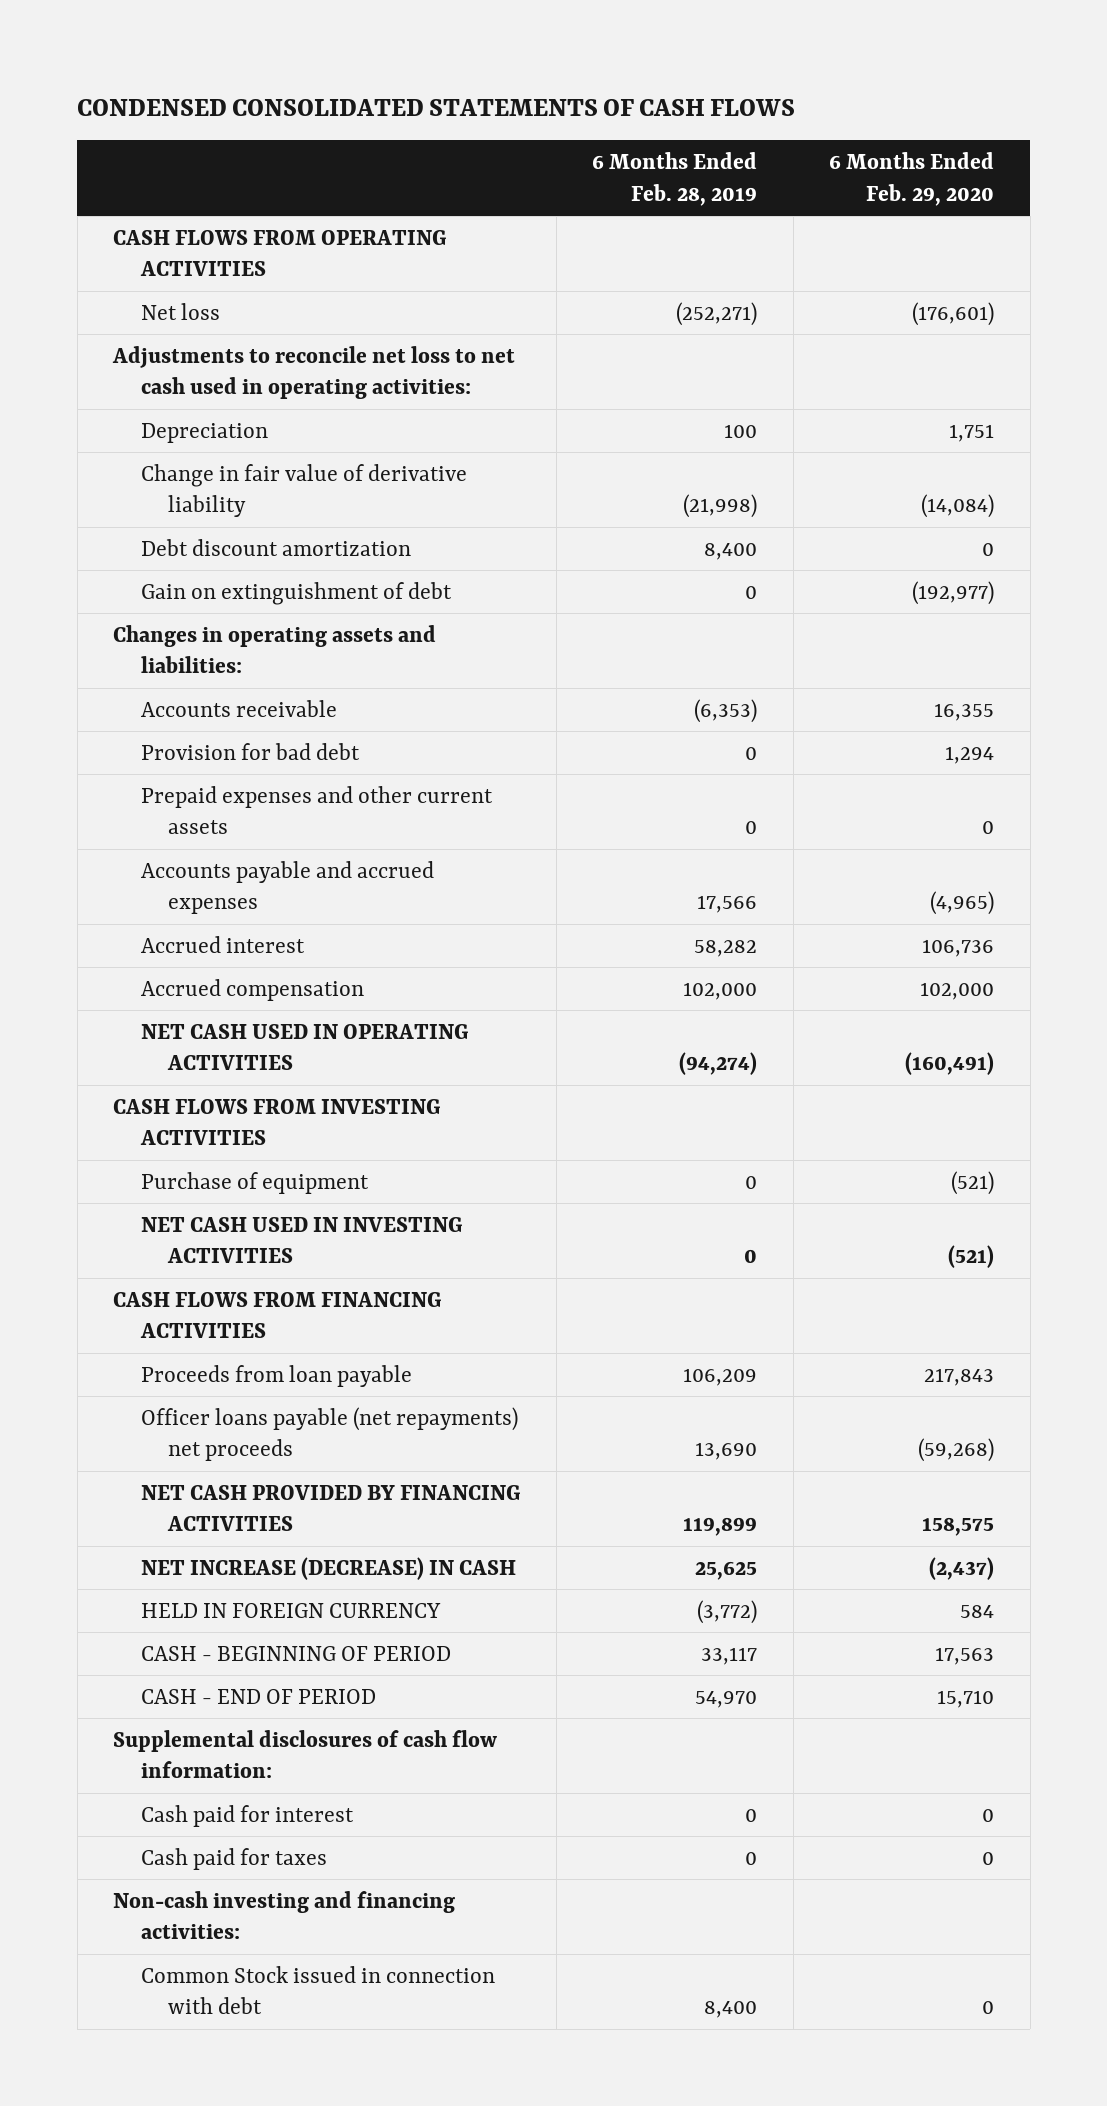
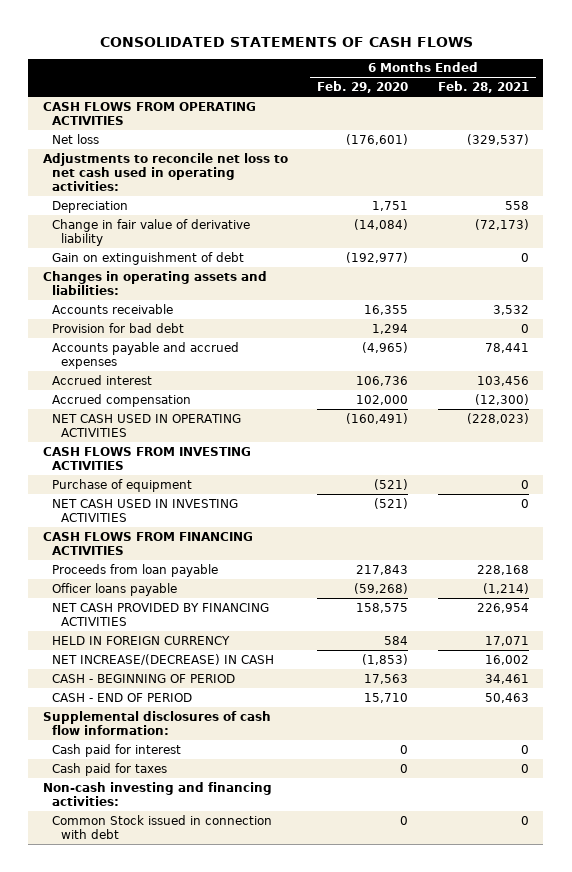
[77,98,796,116] CONDENSED CONSOLIDATED STATEMENTS OF CASH FLOWS -> [99,36,473,47] CONSOLIDATED STATEMENTS OF CASH FLOWS
[592,152,758,206] 6 Months Ended Feb. 28, 2019 -> none
none -> [437,81,529,94] Feb. 28, 2021
[140,538,411,556] Debt discount amortization -> none
[140,785,493,835] Prepaid expenses and other current assets -> none
[140,1406,518,1462] Officer loans payable (net repayments) net proceeds -> [51,582,177,596] Officer loans payable
[140,1556,516,1580] NET INCREASE (DECREASE) IN CASH -> none
none -> [51,653,274,665] NET INCREASE/(DECREASE) IN CASH

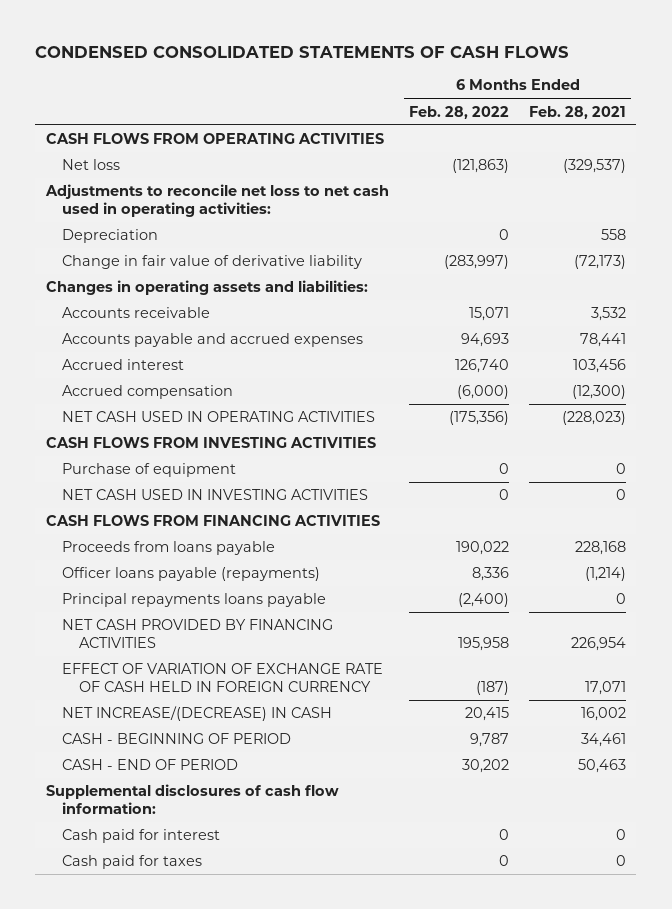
[99,36,473,47] CONSOLIDATED STATEMENTS OF CASH FLOWS -> [35,45,570,58] CONDENSED CONSOLIDATED STATEMENTS OF CASH FLOWS
[317,81,409,94] Feb. 29, 2020 -> none
none -> [408,105,509,119] Feb. 28, 2022
[51,251,244,265] Gain on extinguishment of debt -> none
[51,322,184,333] Provision for bad debt -> none
[51,563,218,577] Proceeds from loan payable -> [62,541,276,556] Proceeds from loans payable
[51,582,177,596] Officer loans payable -> [62,567,321,582] Officer loans payable (repayments)
none -> [62,593,327,608] Principal repayments loans payable
[51,635,230,645] HELD IN FOREIGN CURRENCY -> [62,663,384,692] EFFECT OF VARIATION OF EXCHANGE RATE OF CASH HELD IN FOREIGN CURRENCY
[43,781,273,806] Non-cash investing and financing activities: -> none
[51,814,272,839] Common Stock issued in connection with debt -> none

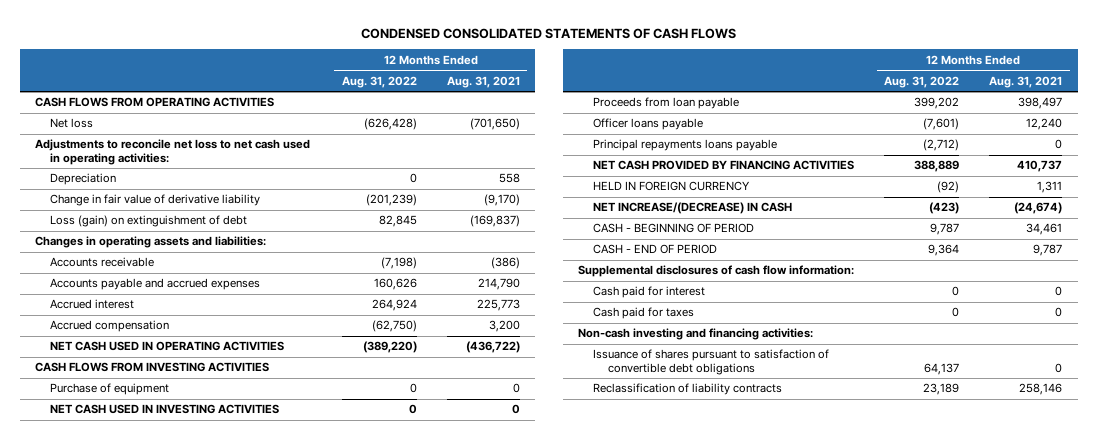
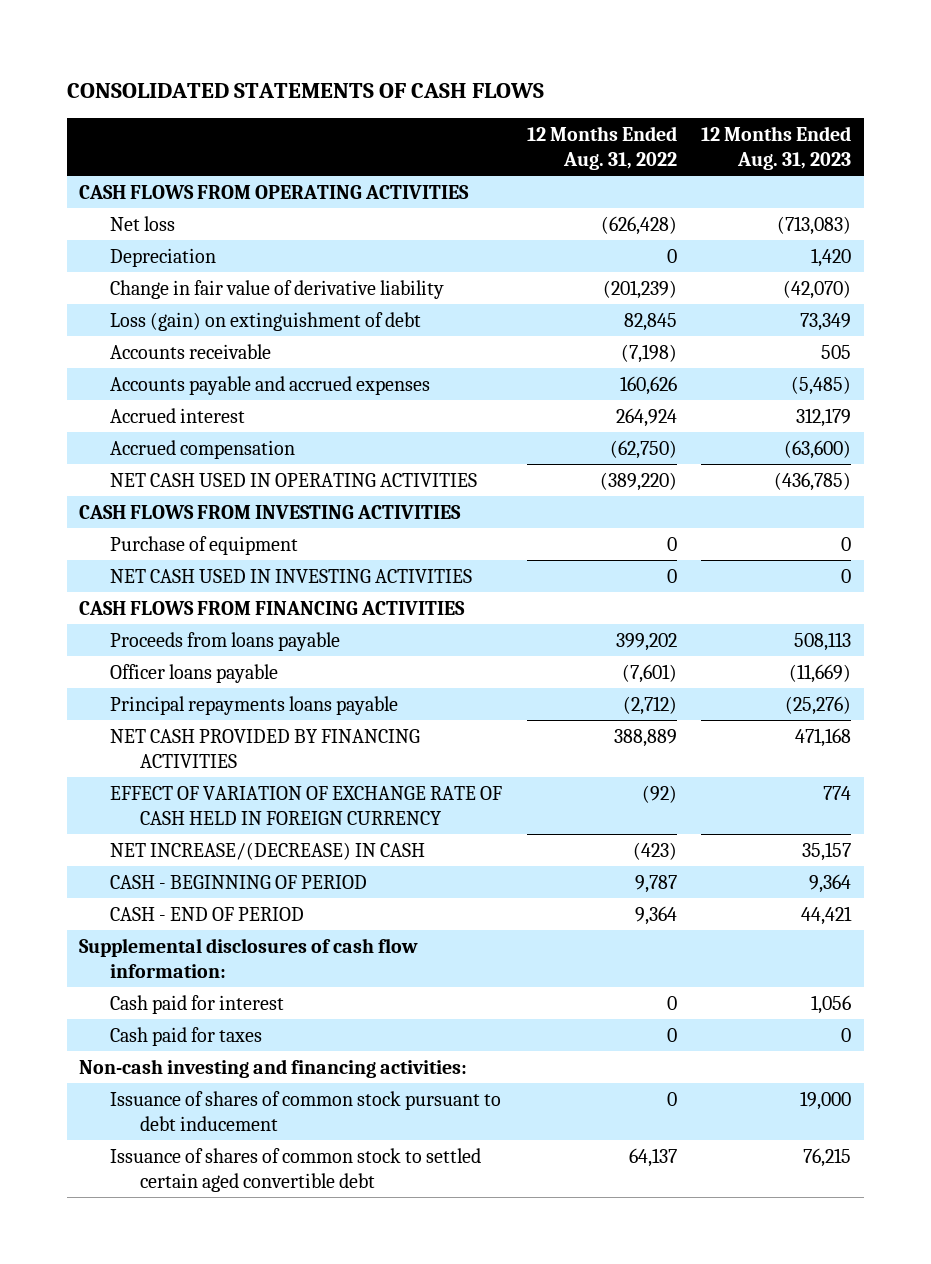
[360,27,736,39] CONDENSED CONSOLIDATED STATEMENTS OF CASH FLOWS -> [66,82,544,98] CONSOLIDATED STATEMENTS OF CASH FLOWS
[446,75,520,88] Aug. 31, 2021 -> none
none -> [701,125,852,170] 12 Months Ended Aug. 31, 2023
[35,139,311,165] Adjustments to reconcile net loss to net cash used in operating activities: -> none
[35,236,267,249] Changes in operating assets and liabilities: -> none
none -> [79,600,466,615] CASH FLOWS FROM FINANCING ACTIVITIES
[593,97,740,110] Proceeds from loan payable -> [109,631,340,651] Proceeds from loans payable
[593,181,751,192] HELD IN FOREIGN CURRENCY -> [109,785,502,826] EFFECT OF VARIATION OF EXCHANGE RATE OF CASH HELD IN FOREIGN CURRENCY
[593,383,783,396] Reclassification of liability contracts -> none
none -> [109,1090,501,1132] Issuance of shares of common stock pursuant to debt inducement
[593,349,830,375] Issuance of shares pursuant to satisfaction of convertible debt obligations -> [109,1147,481,1193] Issuance of shares of common stock to settled certain aged convertible debt

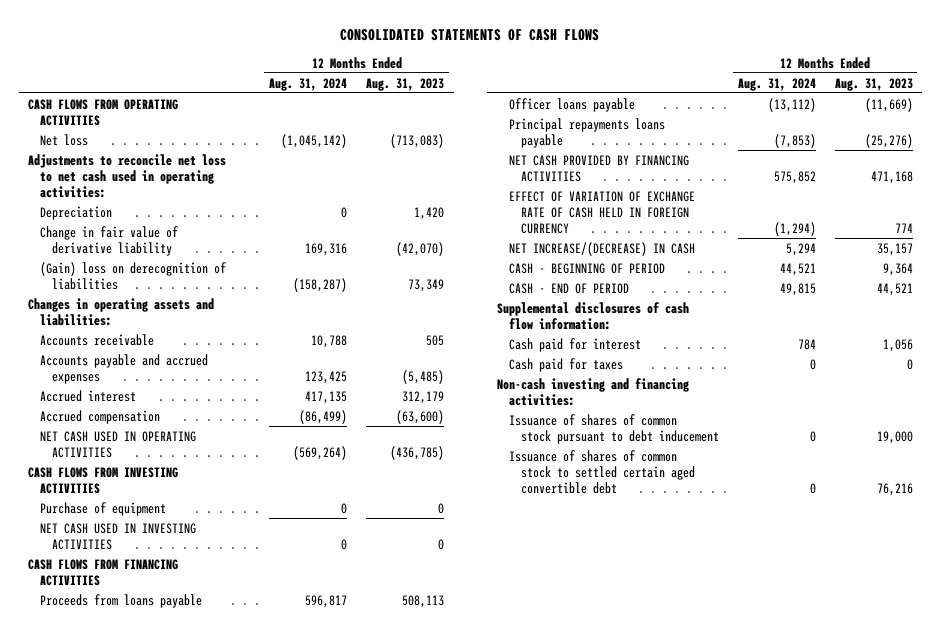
[526,125,677,170] 12 Months Ended Aug. 31, 2022 -> none
none -> [269,77,348,91] Aug. 31, 2024
none -> [28,153,227,199] Adjustments to reconcile net loss to net cash used in operating activities:
[109,311,421,331] Loss (gain) on extinguishment of debt -> [40,261,227,290] (Gain) loss on derecognition of liabilities
none -> [28,297,215,326] Changes in operating assets and liabilities:
[801,905,853,925] 44,421 -> [876,282,913,296] 44,521
[803,1147,852,1167] 76,215 -> [876,483,913,497] 76,216

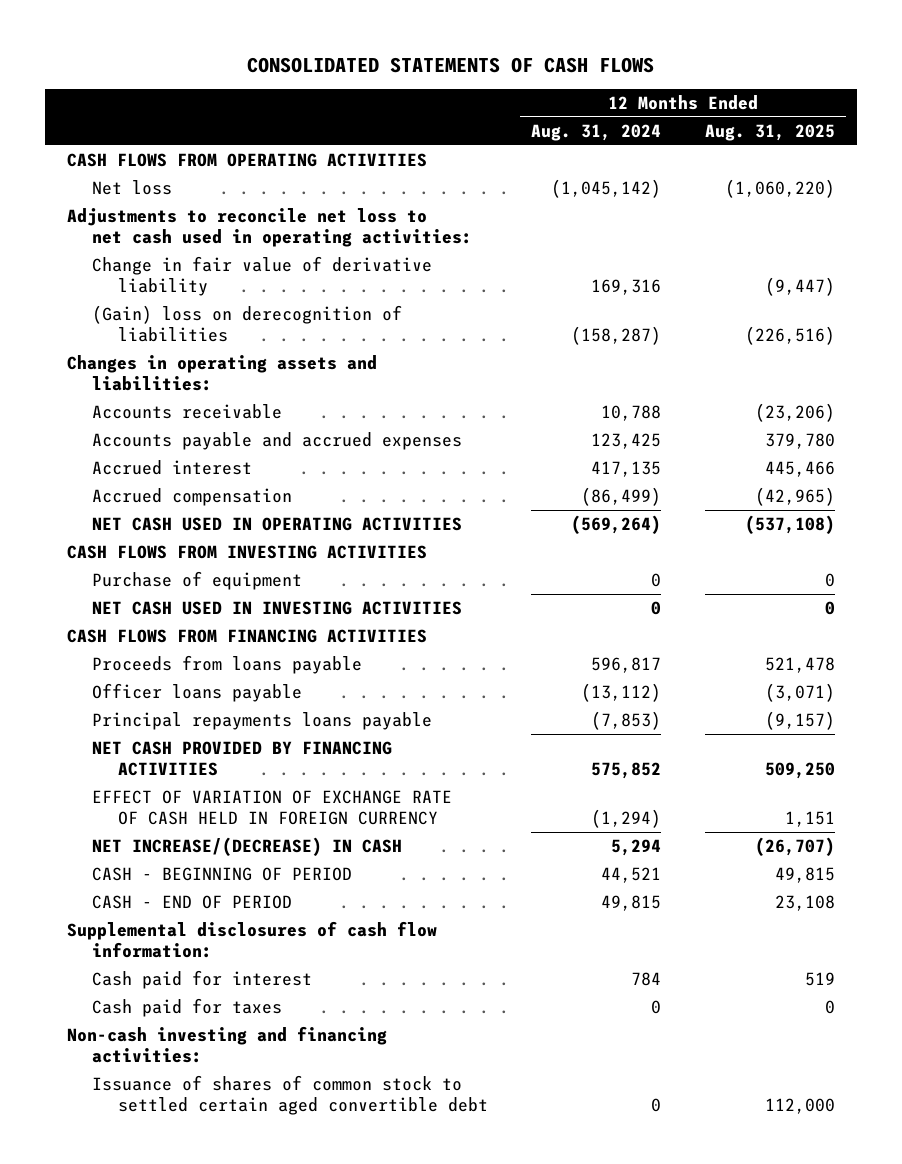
[366,77,445,91] Aug. 31, 2023 -> none
none -> [705,123,836,141] Aug. 31, 2025
[40,205,113,220] Depreciation -> none
[508,413,719,444] Issuance of shares of common stock pursuant to debt inducement -> none

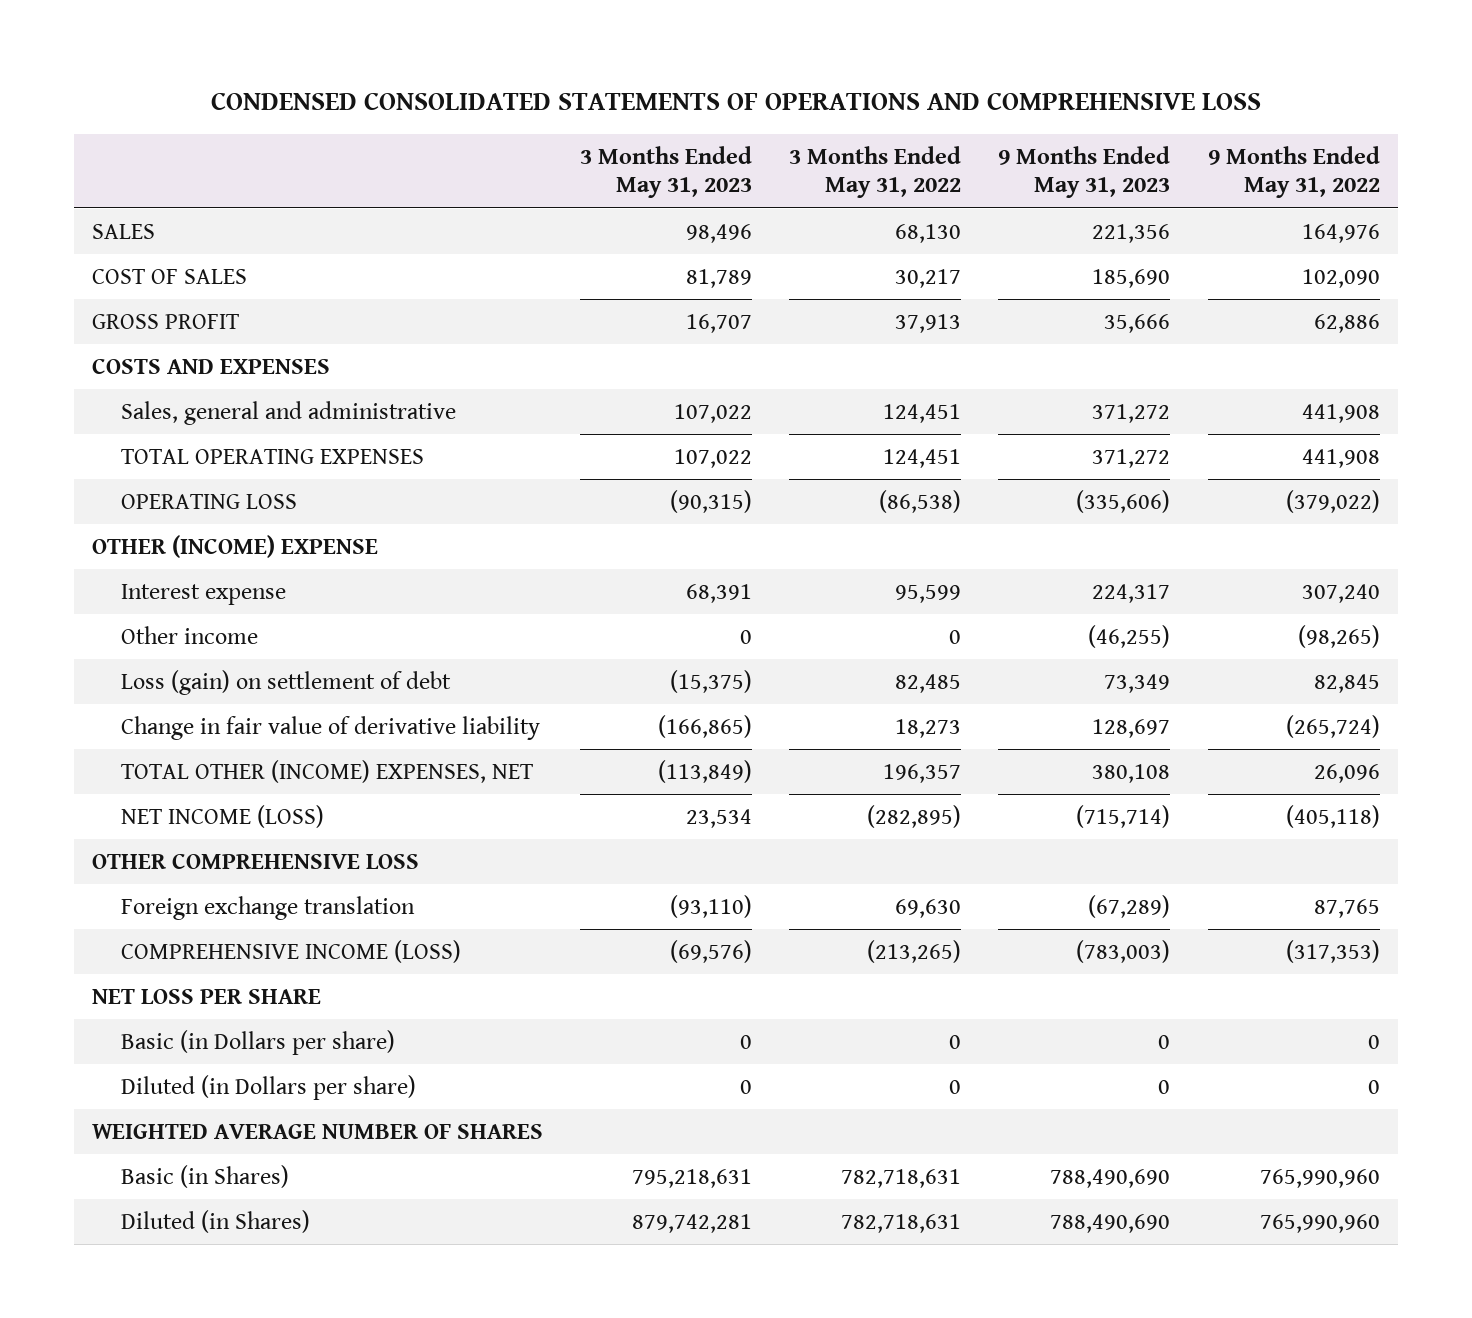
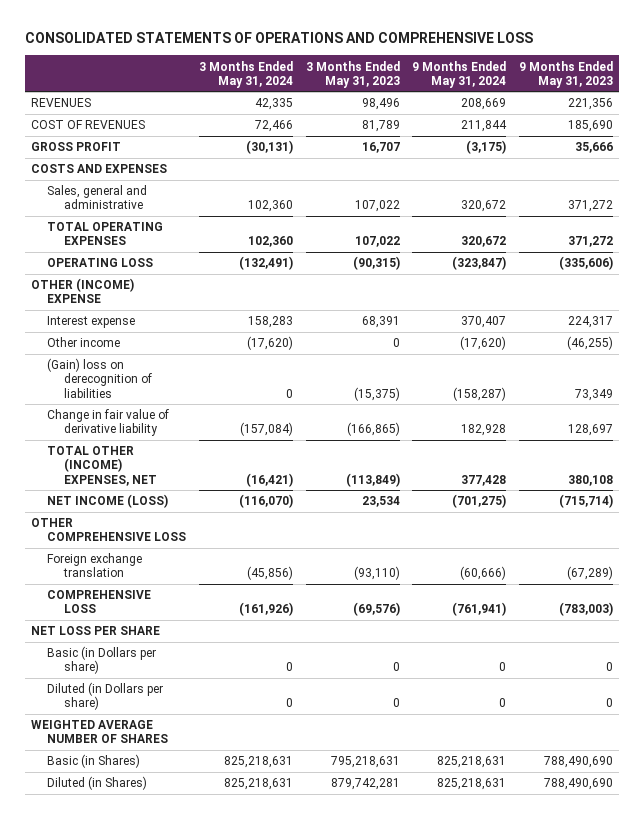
[210,92,1261,111] CONDENSED CONSOLIDATED STATEMENTS OF OPERATIONS AND COMPREHENSIVE LOSS -> [24,32,533,44] CONSOLIDATED STATEMENTS OF OPERATIONS AND COMPREHENSIVE LOSS
[789,145,962,199] 3 Months Ended May 31, 2022 -> none
[1207,145,1380,199] 9 Months Ended May 31, 2022 -> none
none -> [198,60,293,88] 3 Months Ended May 31, 2024
none -> [412,60,507,88] 9 Months Ended May 31, 2024
[92,224,156,240] SALES -> [30,98,91,108] REVENUES
[92,269,248,285] COST OF SALES -> [30,120,145,130] COST OF REVENUES
[120,670,451,696] Loss (gain) on settlement of debt -> [47,358,152,398] (Gain) loss on derecognition of liabilities
[120,940,461,964] COMPREHENSIVE INCOME (LOSS) -> [47,590,152,614] COMPREHENSIVE LOSS

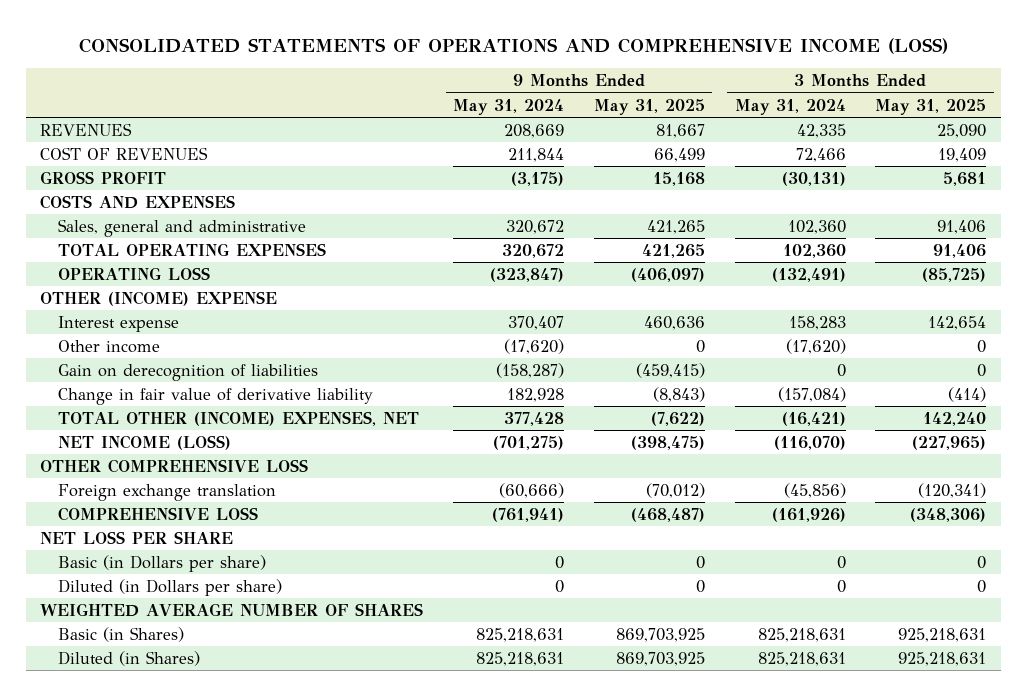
[24,32,533,44] CONSOLIDATED STATEMENTS OF OPERATIONS AND COMPREHENSIVE LOSS -> [79,37,949,54] CONSOLIDATED STATEMENTS OF OPERATIONS AND COMPREHENSIVE INCOME (LOSS)
[305,60,400,88] 3 Months Ended May 31, 2023 -> none
[518,60,613,88] 9 Months Ended May 31, 2023 -> none
none -> [593,98,705,115] May 31, 2025
none -> [875,98,987,115] May 31, 2025
[47,358,152,398] (Gain) loss on derecognition of liabilities -> [58,364,319,382] Gain on derecognition of liabilities

